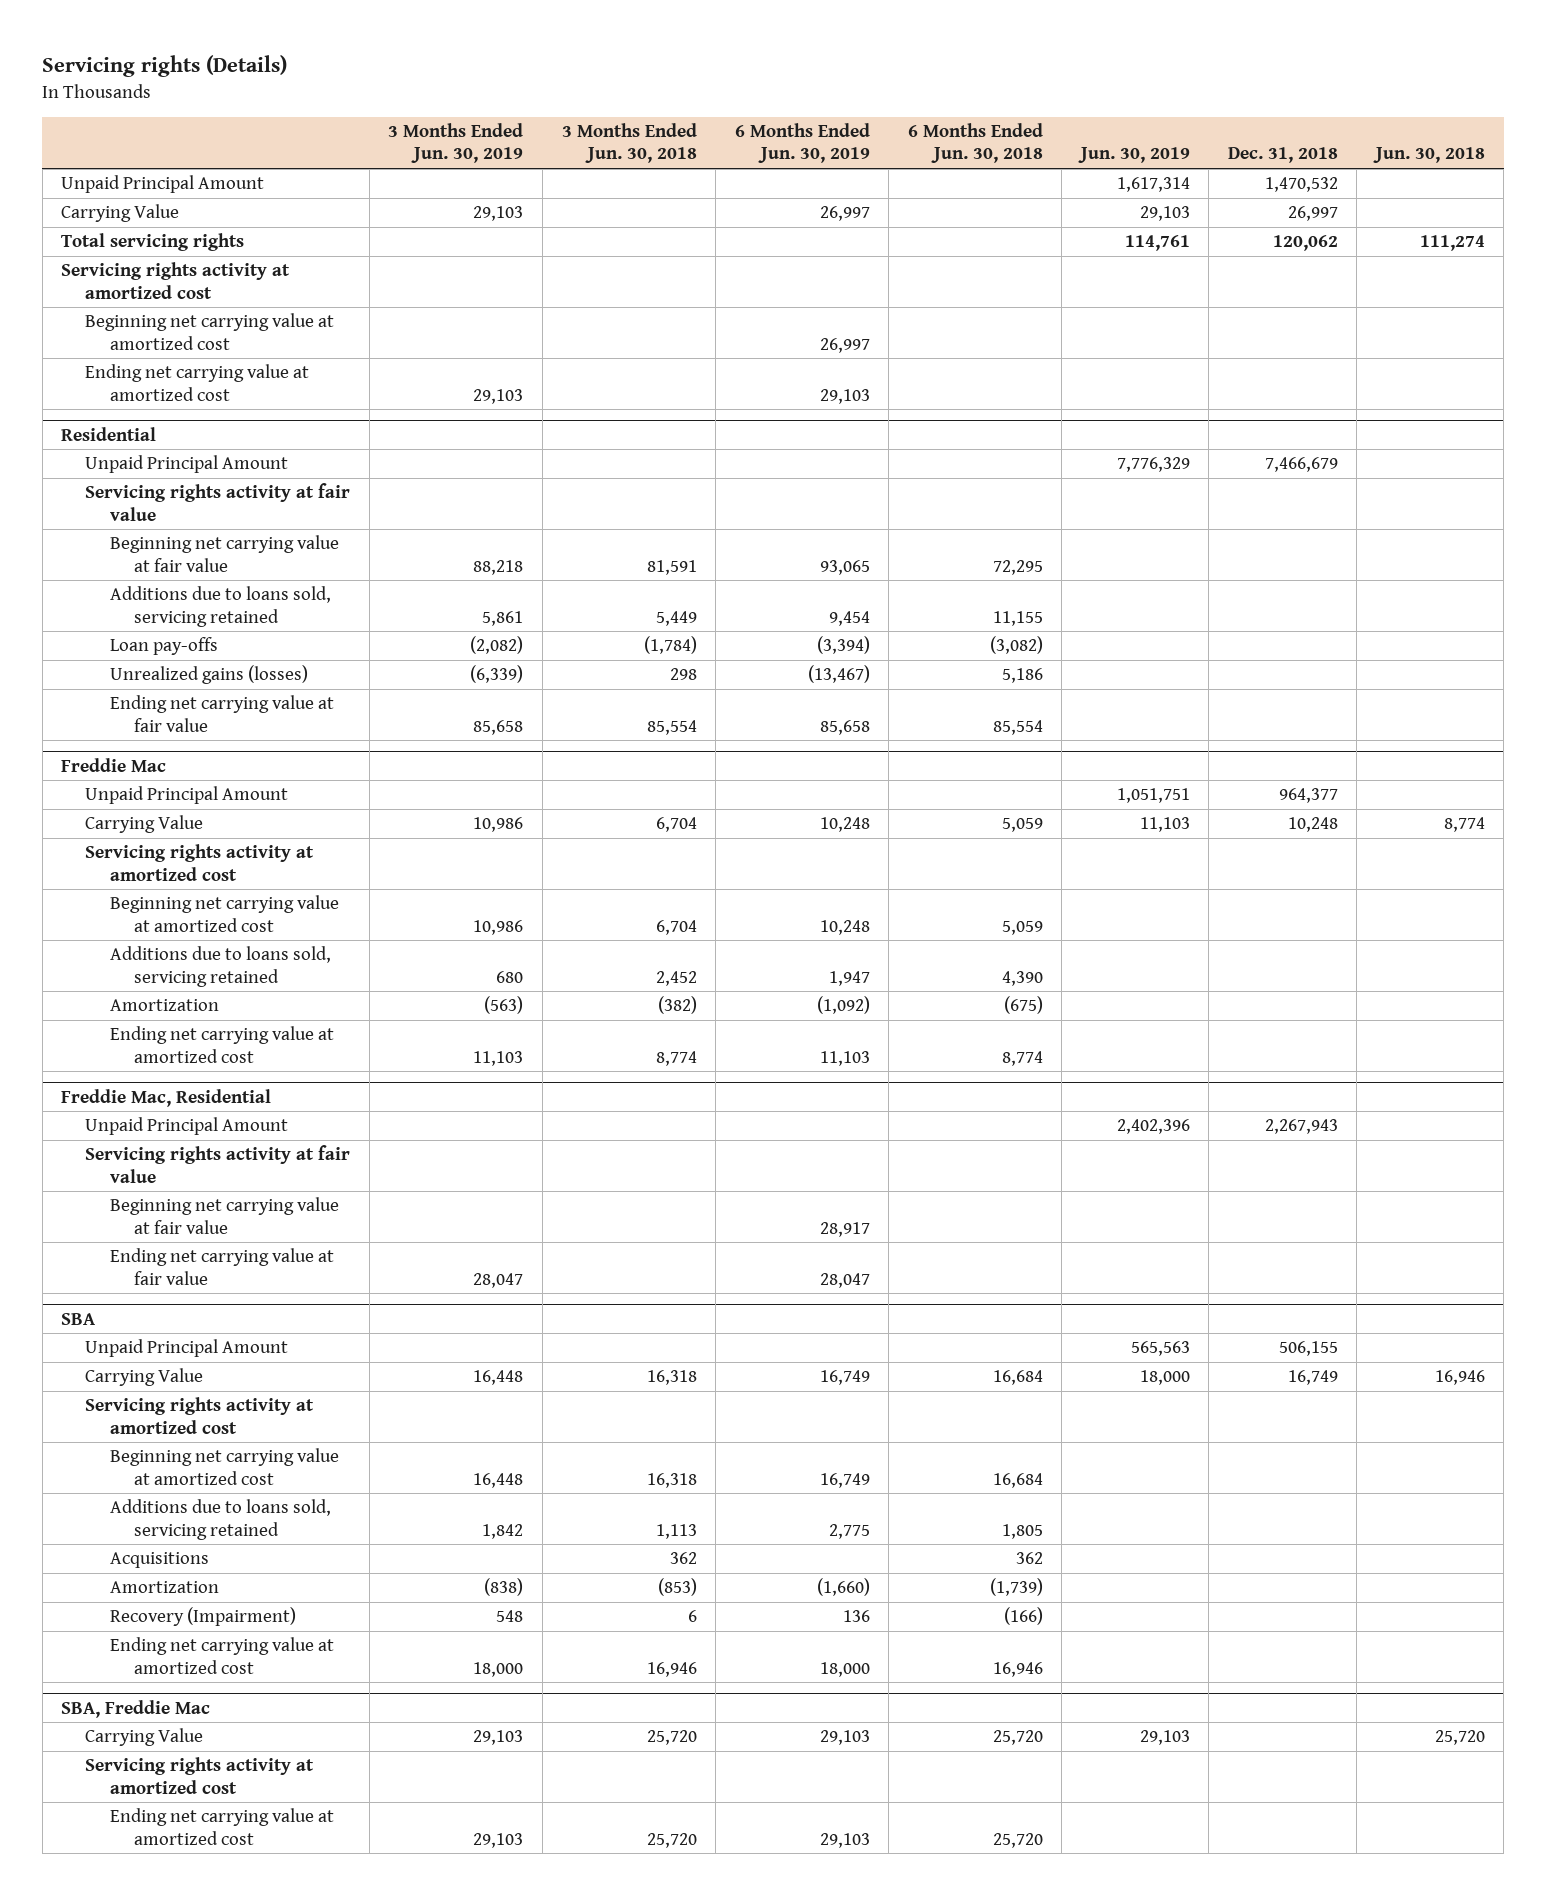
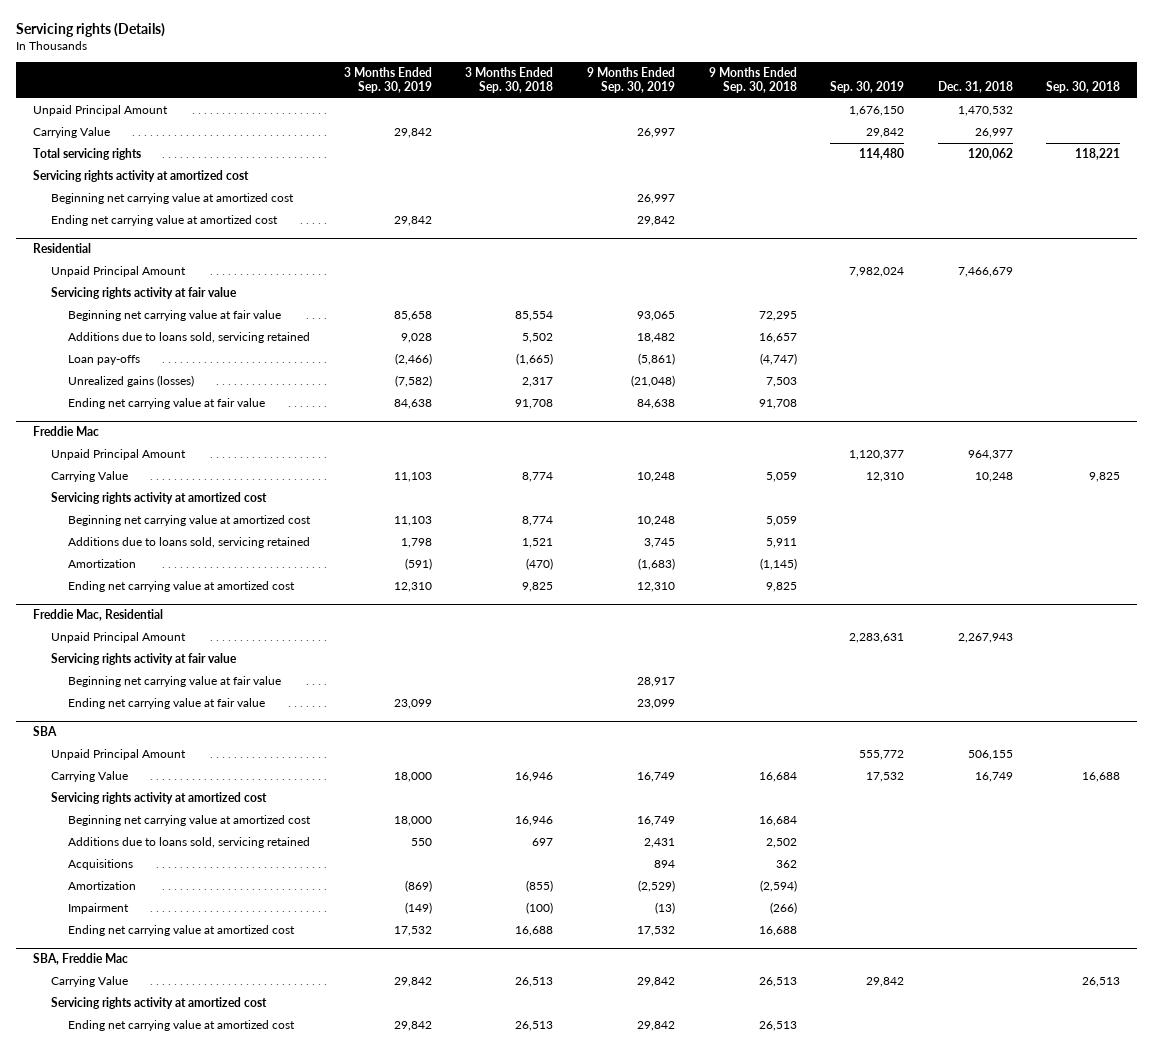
[388,123,524,164] 3 Months Ended Jun. 30, 2019 -> none
[561,123,697,164] 3 Months Ended Jun. 30, 2018 -> none
[734,123,870,164] 6 Months Ended Jun. 30, 2019 -> none
[907,123,1043,164] 6 Months Ended Jun. 30, 2018 -> none
[1077,147,1190,164] Jun. 30, 2019 -> none
[1372,147,1485,164] Jun. 30, 2018 -> none
none -> [343,66,432,94] 3 Months Ended Sep. 30, 2019
none -> [465,66,554,94] 3 Months Ended Sep. 30, 2018
none -> [586,66,675,94] 9 Months Ended Sep. 30, 2019
none -> [708,66,797,94] 9 Months Ended Sep. 30, 2018
none -> [830,81,905,94] Sep. 30, 2019
none -> [1046,81,1121,94] Sep. 30, 2018
[109,1607,296,1627] Recovery (Impairment) -> [68,903,130,915] Impairment

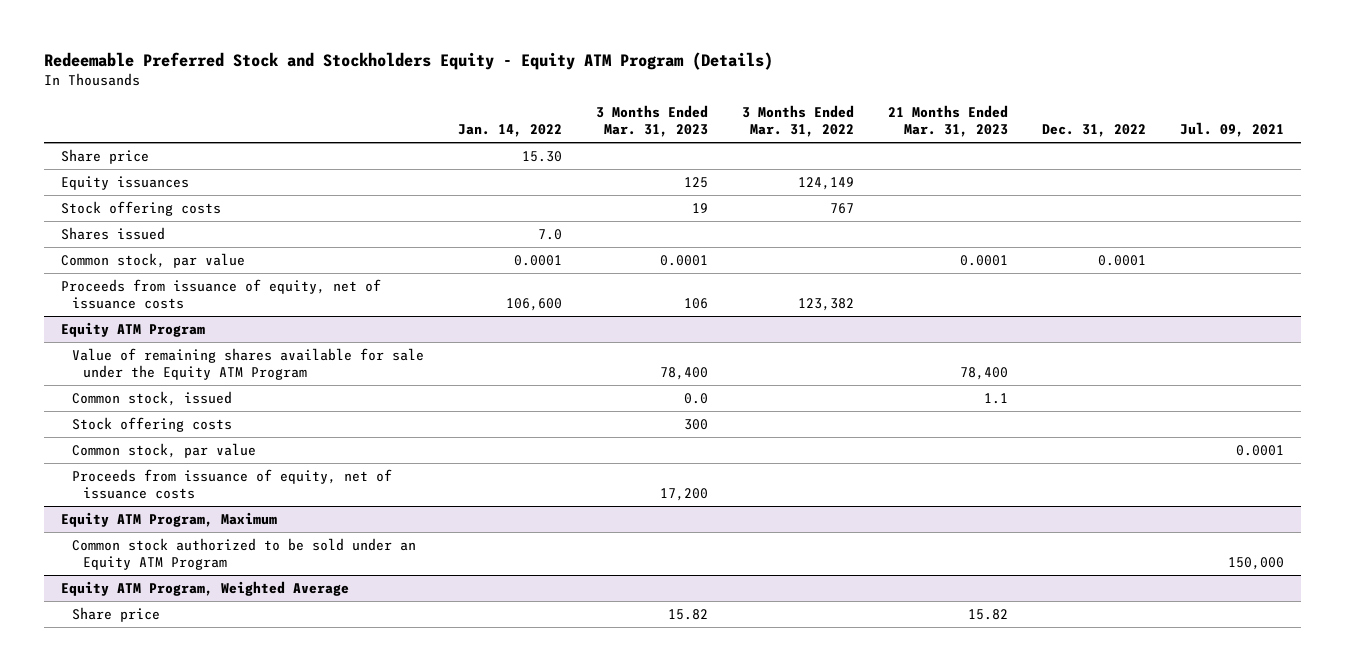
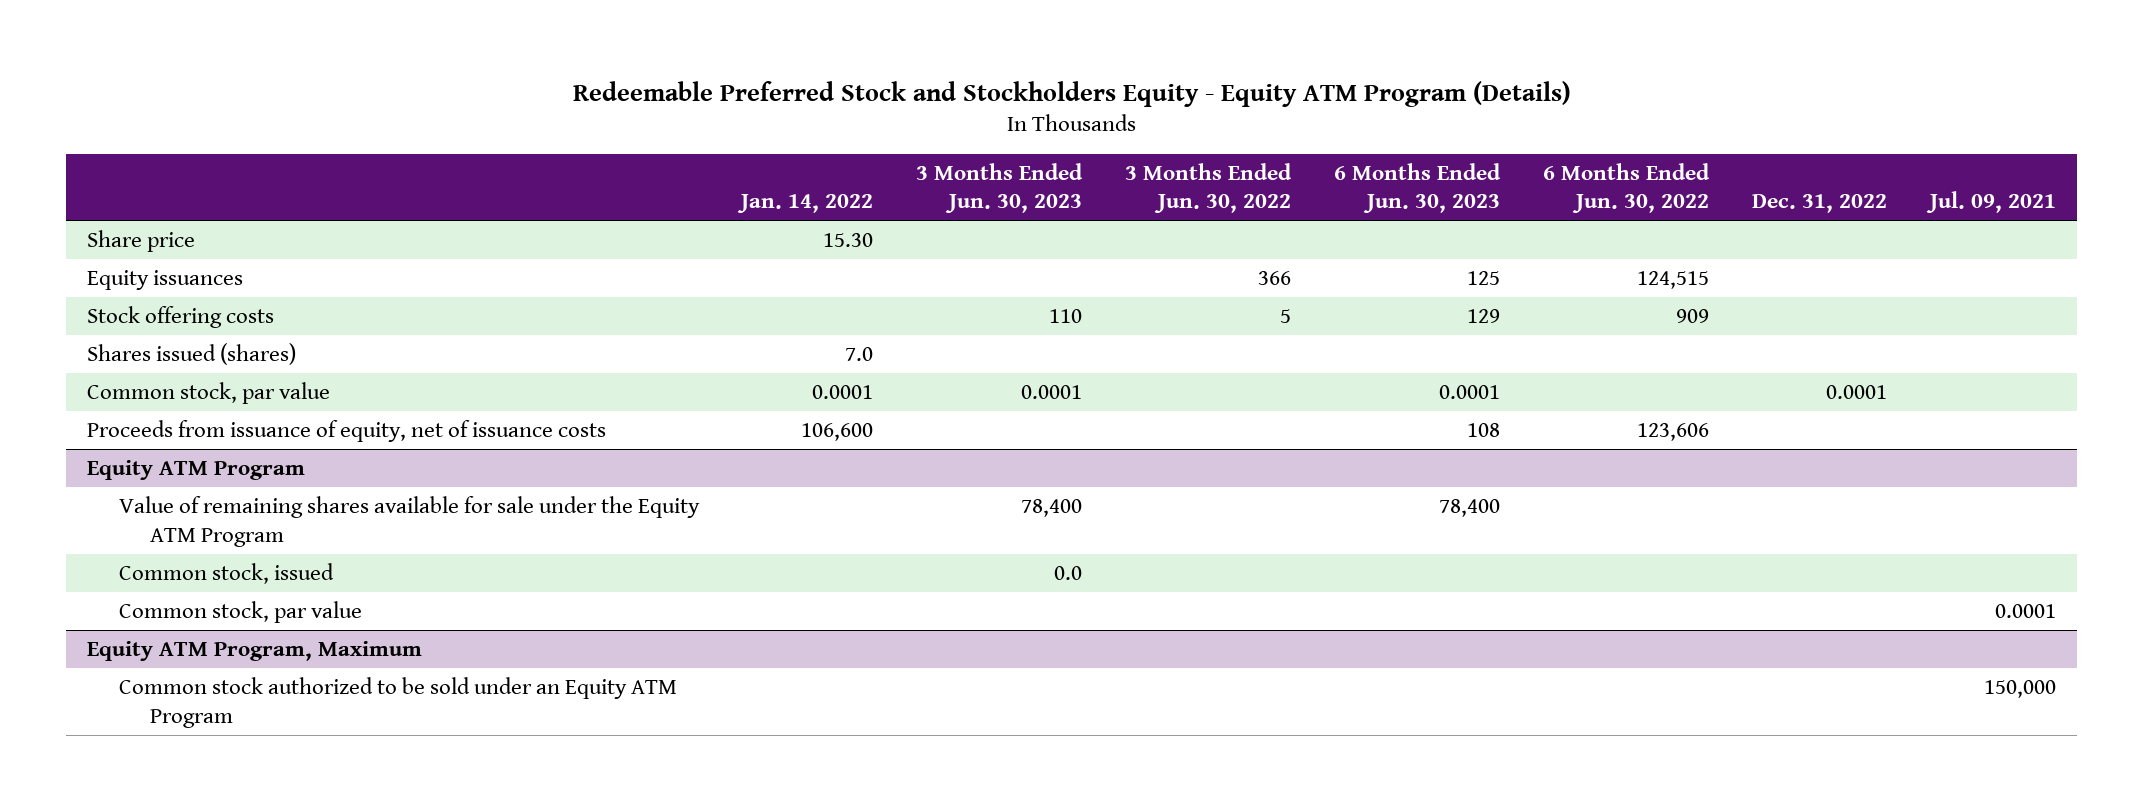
[596,105,709,138] 3 Months Ended Mar. 31, 2023 -> none
[742,105,855,138] 3 Months Ended Mar. 31, 2022 -> none
[888,105,1009,138] 21 Months Ended Mar. 31, 2023 -> none
none -> [916,162,1084,214] 3 Months Ended Jun. 30, 2023
none -> [1125,162,1293,214] 3 Months Ended Jun. 30, 2022
none -> [1334,162,1502,214] 6 Months Ended Jun. 30, 2023
none -> [1542,162,1710,214] 6 Months Ended Jun. 30, 2022
[61,226,166,240] Shares issued -> [87,342,297,365] Shares issued (shares)
[72,416,233,432] Stock offering costs -> none
[72,468,393,500] Proceeds from issuance of equity, net of issuance costs -> none
[61,580,350,596] Equity ATM Program, Weighted Average -> none
[72,606,161,622] Share price -> none

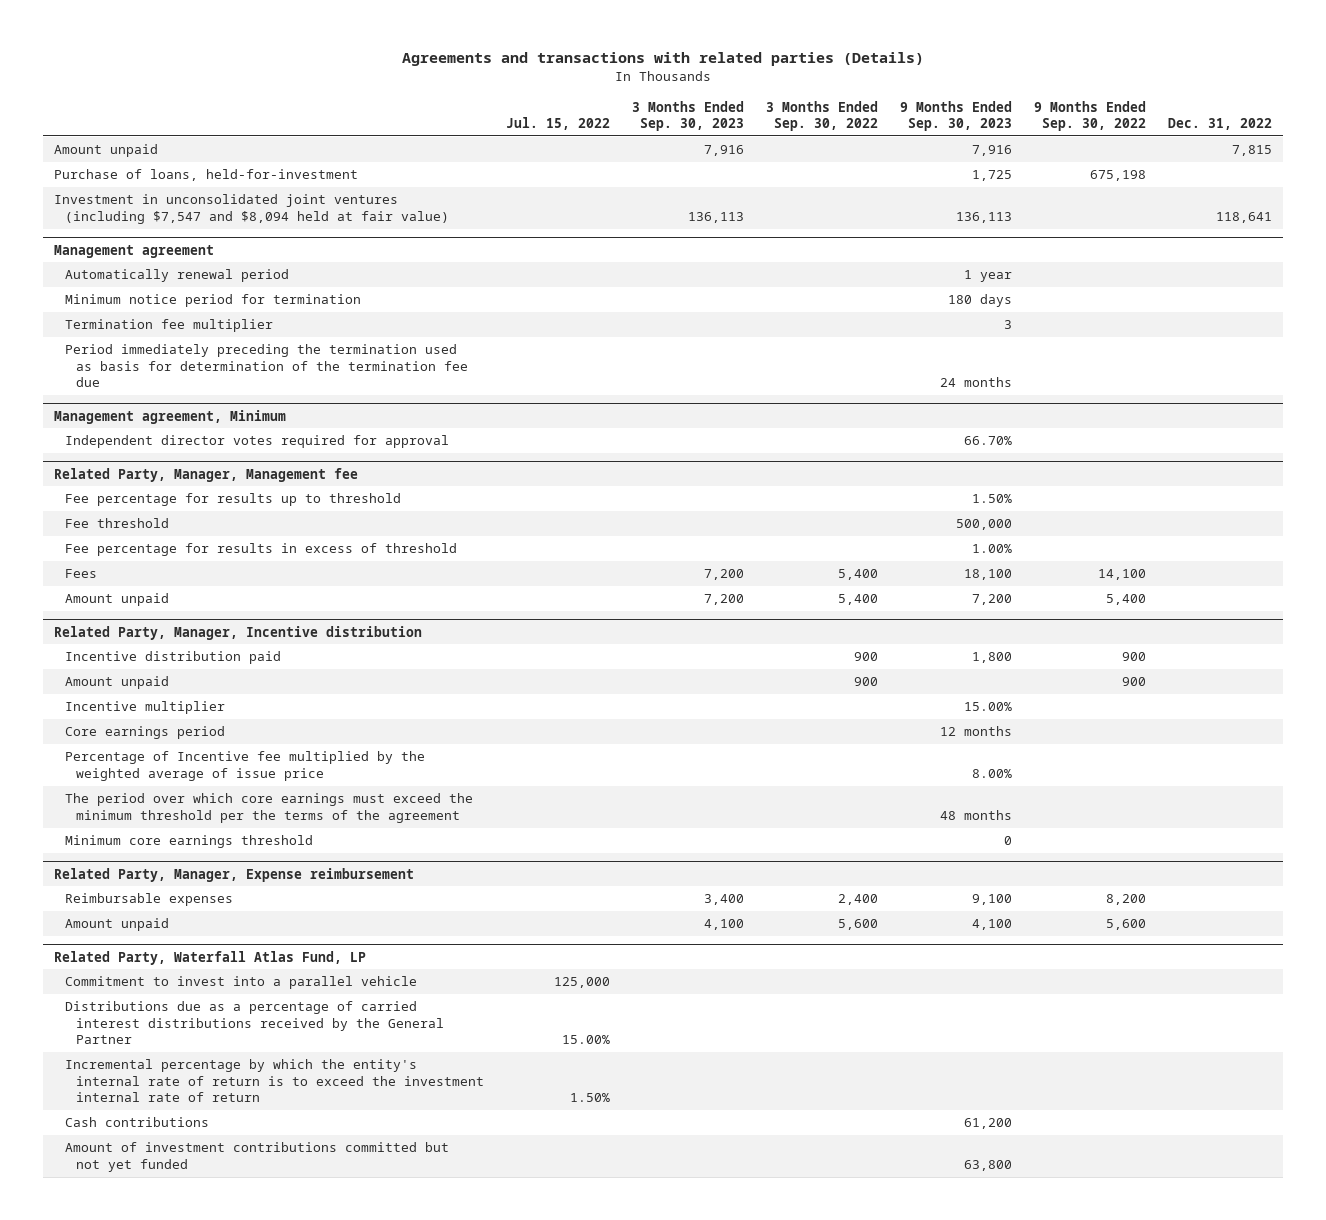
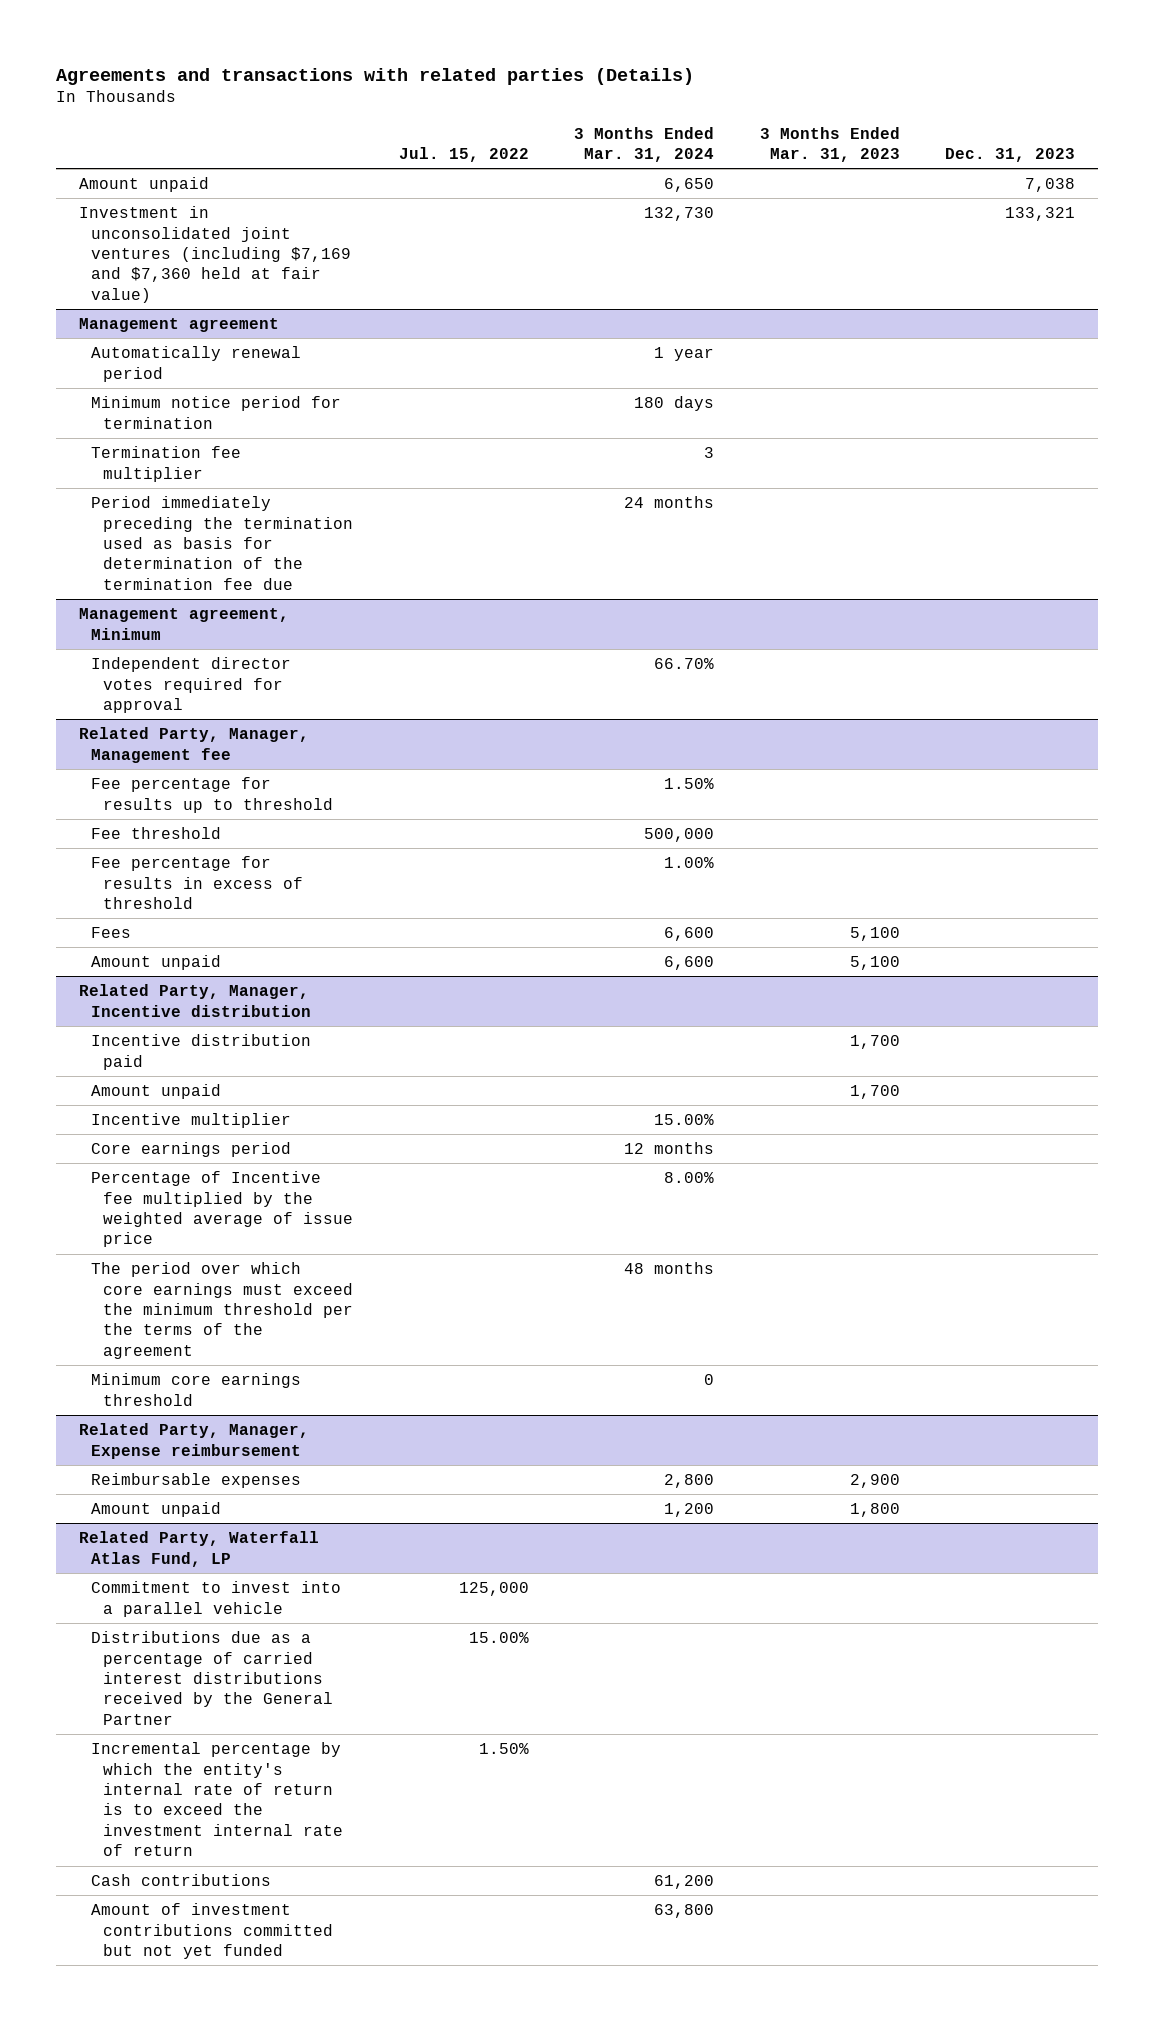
[632,100,745,131] 3 Months Ended Sep. 30, 2023 -> none
[766,100,879,131] 3 Months Ended Sep. 30, 2022 -> none
[900,100,1013,131] 9 Months Ended Sep. 30, 2023 -> none
[1034,100,1147,131] 9 Months Ended Sep. 30, 2022 -> none
[1168,117,1273,130] Dec. 31, 2022 -> none
none -> [574,126,715,163] 3 Months Ended Mar. 31, 2024
none -> [759,126,900,163] 3 Months Ended Mar. 31, 2023
none -> [945,148,1076,163] Dec. 31, 2023
[53,169,358,182] Purchase of loans, held-for-investment -> none
[53,194,450,224] Investment in unconsolidated joint ventures (including $7,547 and $8,094 held at fair value) -> [78,206,351,303] Investment in unconsolidated joint ventures (including $7,169 and $7,360 held at fair value)

